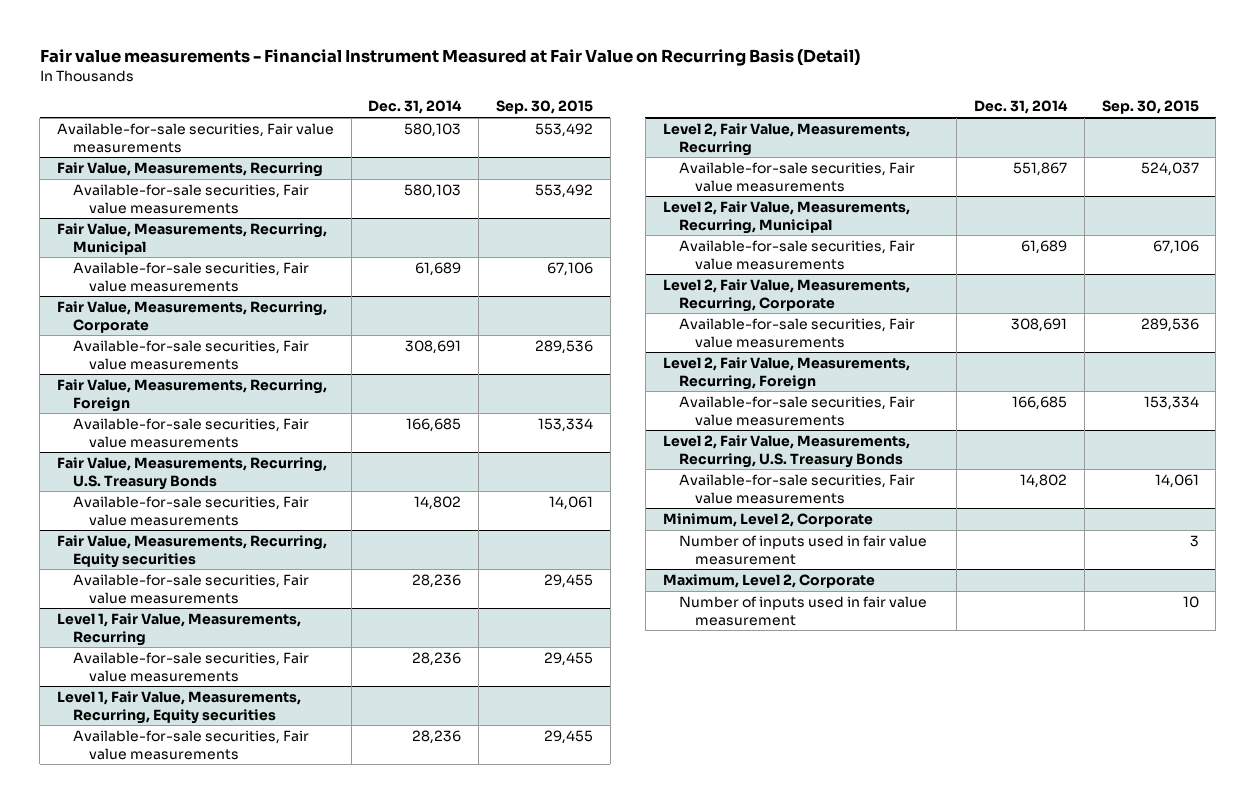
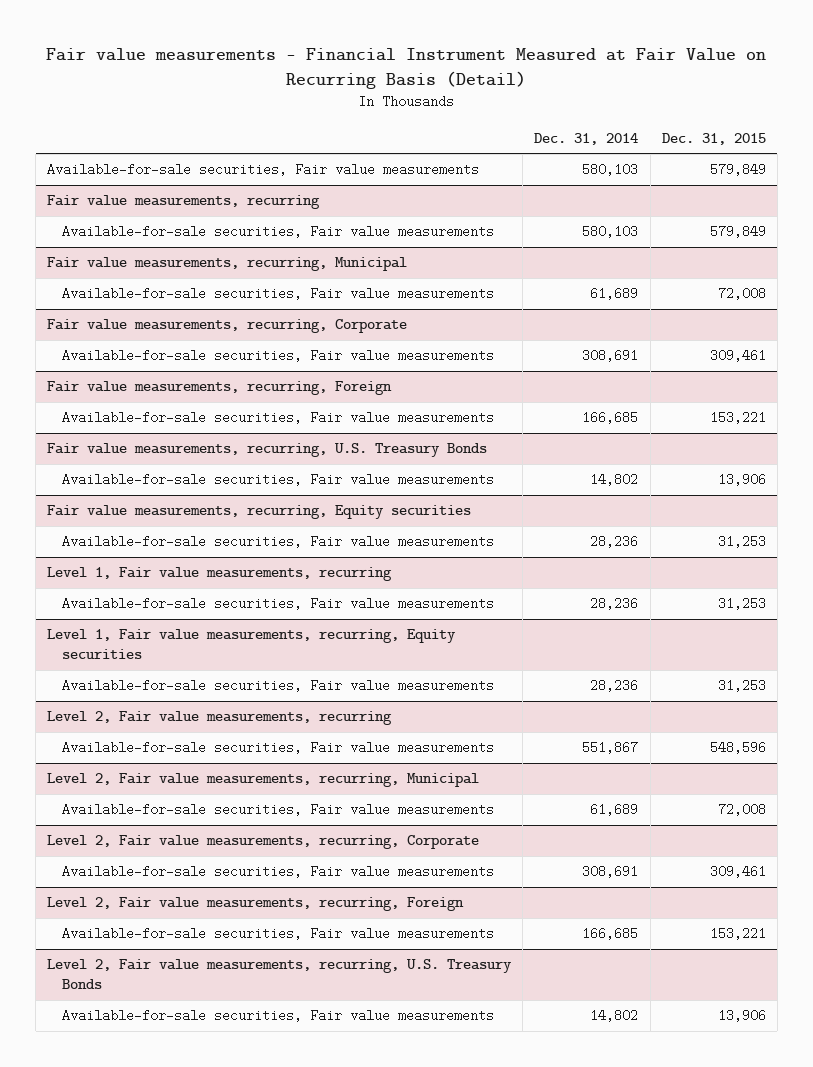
[495,100,593,115] Sep. 30, 2015 -> none
none -> [661,132,766,145] Dec. 31, 2015
[56,162,323,178] Fair Value, Measurements, Recurring -> [47,195,321,210] Fair value measurements, recurring
[56,223,327,255] Fair Value, Measurements, Recurring, Municipal -> [47,257,408,272] Fair value measurements, recurring, Municipal
[56,301,327,333] Fair Value, Measurements, Recurring, Corporate -> [47,319,408,334] Fair value measurements, recurring, Corporate
[56,379,327,412] Fair Value, Measurements, Recurring, Foreign -> [47,381,393,396] Fair value measurements, recurring, Foreign
[56,457,327,490] Fair Value, Measurements, Recurring, U.S. Treasury Bonds -> [47,443,488,458] Fair value measurements, recurring, U.S. Treasury Bonds
[56,535,327,568] Fair Value, Measurements, Recurring, Equity securities -> [47,505,472,520] Fair value measurements, recurring, Equity securities
[56,613,301,646] Level 1, Fair Value, Measurements, Recurring -> [47,567,393,582] Level 1, Fair value measurements, recurring
[56,691,301,724] Level 1, Fair Value, Measurements, Recurring, Equity securities -> [47,629,457,660] Level 1, Fair value measurements, recurring, Equity securities
[662,123,910,156] Level 2, Fair Value, Measurements, Recurring -> [47,711,393,726] Level 2, Fair value measurements, recurring
[662,201,910,234] Level 2, Fair Value, Measurements, Recurring, Municipal -> [47,773,480,788] Level 2, Fair value measurements, recurring, Municipal
[662,279,910,312] Level 2, Fair Value, Measurements, Recurring, Corporate -> [47,835,480,850] Level 2, Fair value measurements, recurring, Corporate
[662,357,910,390] Level 2, Fair Value, Measurements, Recurring, Foreign -> [47,897,465,912] Level 2, Fair value measurements, recurring, Foreign
[662,435,910,468] Level 2, Fair Value, Measurements, Recurring, U.S. Treasury Bonds -> [47,959,513,990] Level 2, Fair value measurements, recurring, U.S. Treasury Bonds
[662,513,873,528] Minimum, Level 2, Corporate -> none
[678,535,927,565] Number of inputs used in fair value measurement -> none
[662,574,875,589] Maximum, Level 2, Corporate -> none
[678,596,927,626] Number of inputs used in fair value measurement -> none

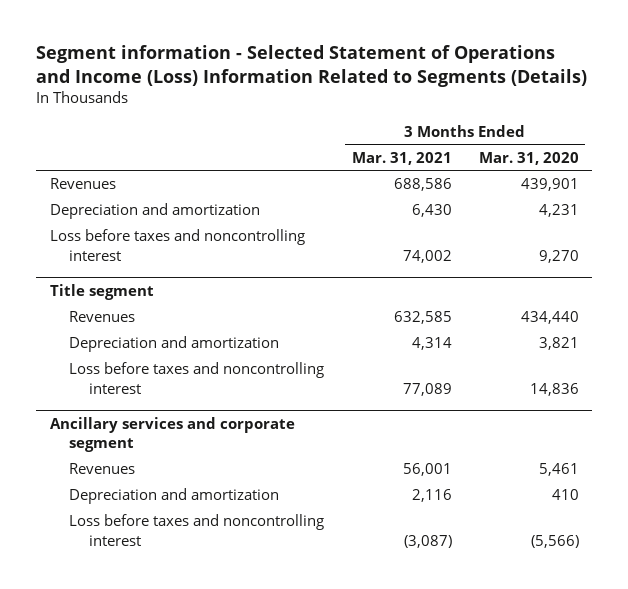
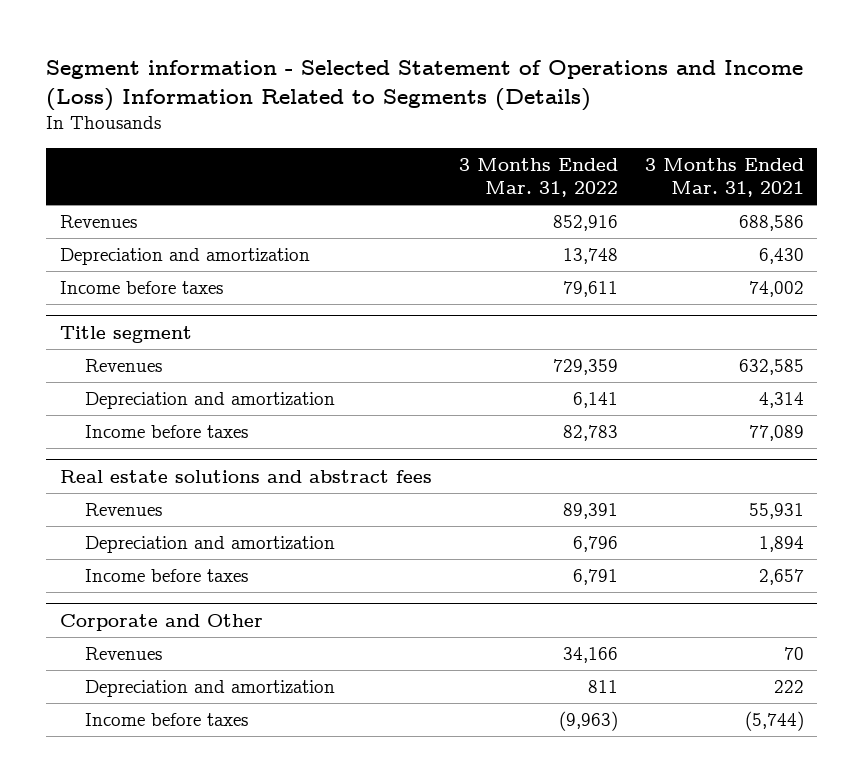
[478,151,579,165] Mar. 31, 2020 -> none
none -> [458,157,618,197] 3 Months Ended Mar. 31, 2022
[49,229,305,261] Loss before taxes and noncontrolling interest -> [59,280,223,294] Income before taxes
[49,416,295,453] Ancillary services and corporate segment -> none
[69,362,325,394] Loss before taxes and noncontrolling interest -> [84,424,248,438] Income before taxes
none -> [59,469,432,483] Real estate solutions and abstract fees
[402,463,452,477] 56,001 -> [748,502,804,519] 55,931
[411,489,452,503] 2,116 -> [758,535,804,552] 1,894
[69,514,325,546] Loss before taxes and noncontrolling interest -> [84,568,248,582] Income before taxes
[403,534,452,548] (3,087) -> [758,568,804,585] 2,657
none -> [59,613,263,631] Corporate and Other
none -> [84,646,162,660] Revenues
none -> [84,679,335,697] Depreciation and amortization
none -> [84,712,248,726] Income before taxes

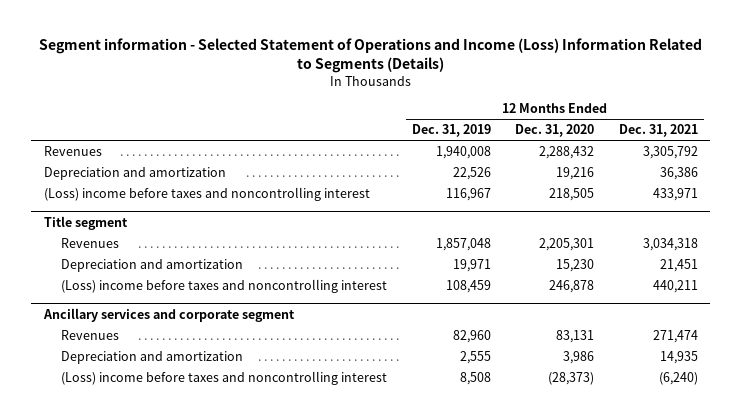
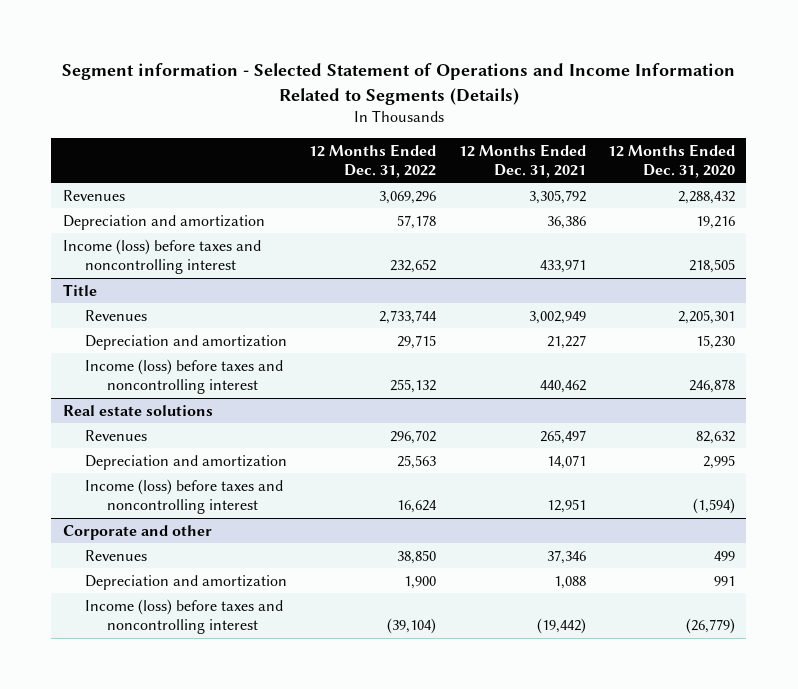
[38,38,702,74] Segment information - Selected Statement of Operations and Income (Loss) Information Related to Segments (Details) -> [61,62,735,105] Segment information - Selected Statement of Operations and Income Information Related to Segments (Details)
[411,124,491,138] Dec. 31, 2019 -> none
none -> [309,143,437,179] 12 Months Ended Dec. 31, 2022
[42,307,295,322] Ancillary services and corporate segment -> none
[43,186,370,201] (Loss) income before taxes and noncontrolling interest -> [62,238,261,275] Income (loss) before taxes and noncontrolling interest
[43,215,128,230] Title segment -> [62,283,97,296] Title
[643,237,699,251] 3,034,318 -> [528,310,586,324] 3,002,949
[660,258,699,272] 21,451 -> [546,334,586,349] 21,227
[61,278,388,293] (Loss) income before taxes and noncontrolling interest -> [84,358,283,395] Income (loss) before taxes and noncontrolling interest
[653,279,699,293] 440,211 -> [539,380,586,394] 440,462
none -> [62,404,213,416] Real estate solutions
[556,329,595,343] 83,131 -> [696,430,736,444] 82,632
[653,329,699,343] 271,474 -> [539,429,586,444] 265,497
[563,350,595,364] 3,986 -> [703,454,736,469] 2,995
[660,350,699,364] 14,935 -> [546,454,586,469] 14,071
[61,370,388,385] (Loss) income before taxes and noncontrolling interest -> [84,478,283,515] Income (loss) before taxes and noncontrolling interest
[548,371,595,385] (28,373) -> [693,498,736,515] (1,594)
[659,371,699,385] (6,240) -> [546,499,586,514] 12,951
none -> [62,524,212,540] Corporate and other
none -> [84,549,147,561] Revenues
none -> [84,574,287,590] Depreciation and amortization
none -> [84,598,283,635] Income (loss) before taxes and noncontrolling interest

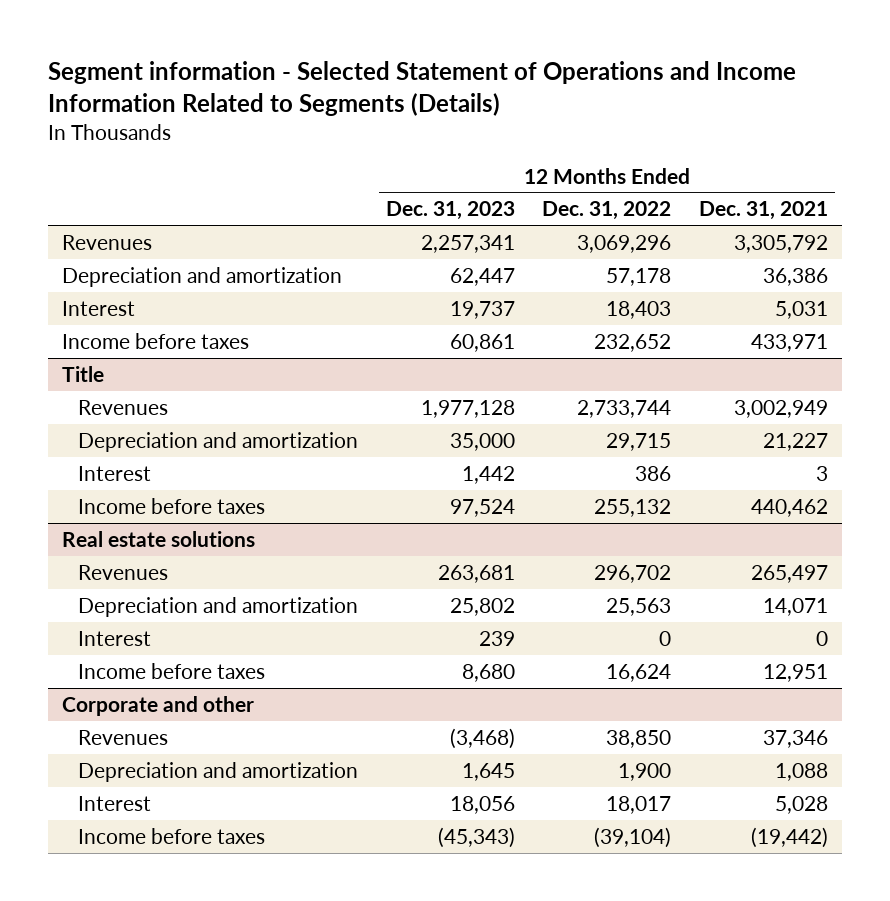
[608,143,736,179] 12 Months Ended Dec. 31, 2020 -> none
none -> [385,201,515,221] Dec. 31, 2023
none -> [61,300,135,316] Interest
[62,238,261,275] Income (loss) before taxes and noncontrolling interest -> [61,332,249,349] Income before taxes
none -> [77,465,151,481] Interest
[84,358,283,395] Income (loss) before taxes and noncontrolling interest -> [77,497,265,514] Income before taxes
none -> [77,630,151,646] Interest
[84,478,283,515] Income (loss) before taxes and noncontrolling interest -> [77,662,265,679] Income before taxes
none -> [77,795,151,811] Interest
[84,598,283,635] Income (loss) before taxes and noncontrolling interest -> [77,827,265,844] Income before taxes

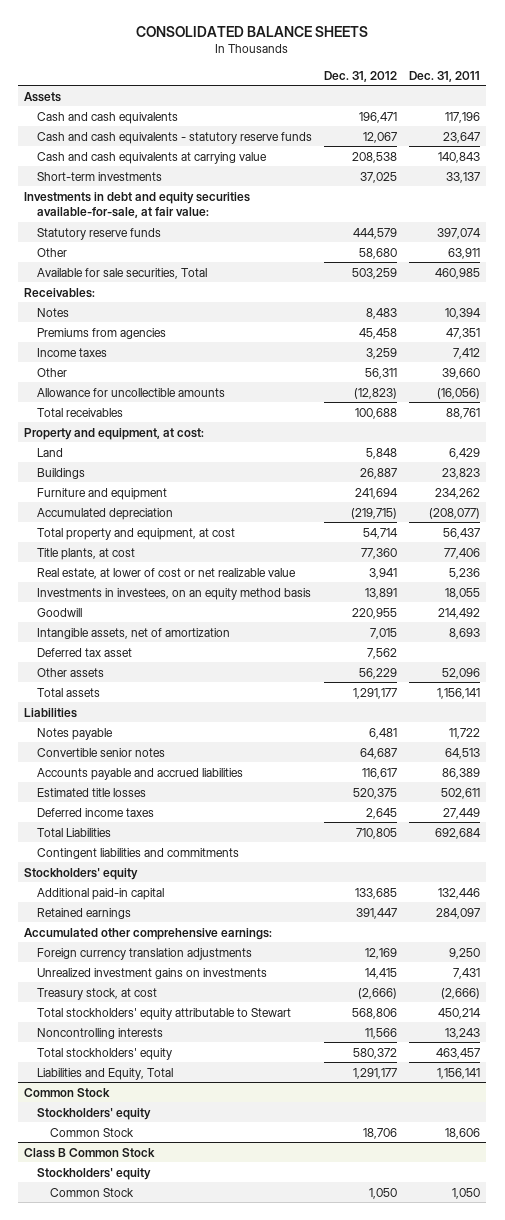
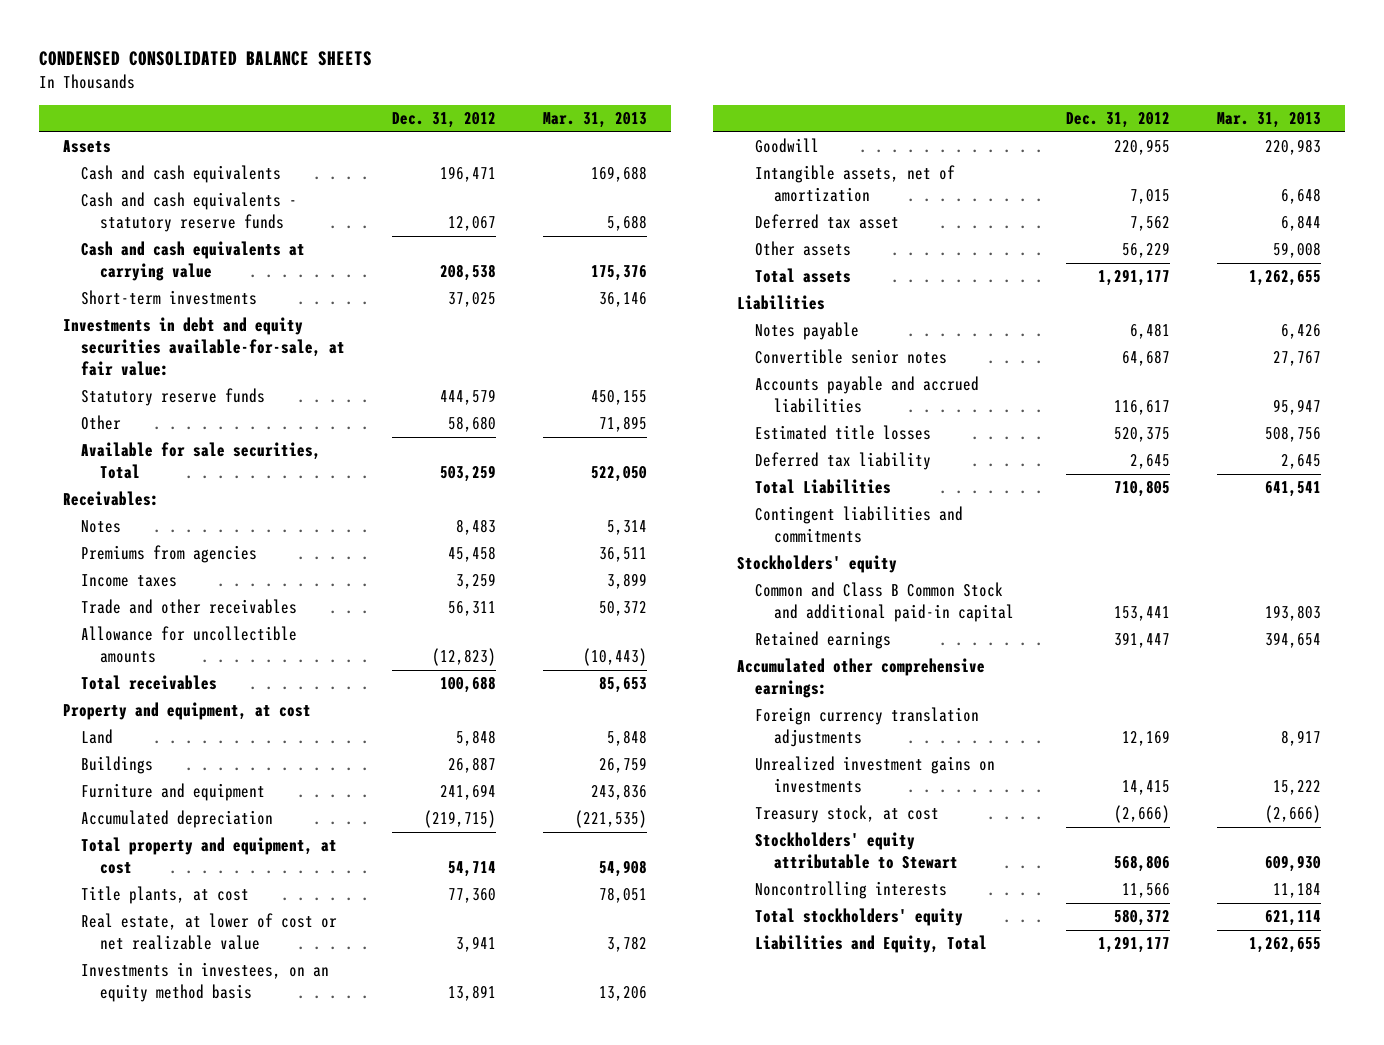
[136,25,369,37] CONSOLIDATED BALANCE SHEETS -> [39,51,373,67] CONDENSED CONSOLIDATED BALANCE SHEETS
[409,70,481,82] Dec. 31, 2011 -> none
none -> [543,112,648,129] Mar. 31, 2013
[37,367,68,377] Other -> [81,599,298,615] Trade and other receivables
[24,427,205,440] Property and equipment, at cost: -> [62,702,311,721] Property and equipment, at cost
[37,807,155,817] Deferred income taxes -> [755,452,932,471] Deferred tax liability
[37,887,165,900] Additional paid-in capital -> [755,582,1015,623] Common and Class B Common Stock and additional paid-in capital
[355,887,398,899] 133,685 -> [1114,606,1171,622] 153,441
[37,1007,292,1020] Total stockholders' equity attributable to Stewart -> [755,832,959,870] Stockholders' equity attributable to Stewart
[24,1087,111,1097] Common Stock -> none
[37,1107,152,1120] Stockholders' equity -> none
[50,1127,135,1137] Common Stock -> none
[24,1147,156,1158] Class B Common Stock -> none
[37,1167,152,1180] Stockholders' equity -> none
[50,1187,135,1197] Common Stock -> none

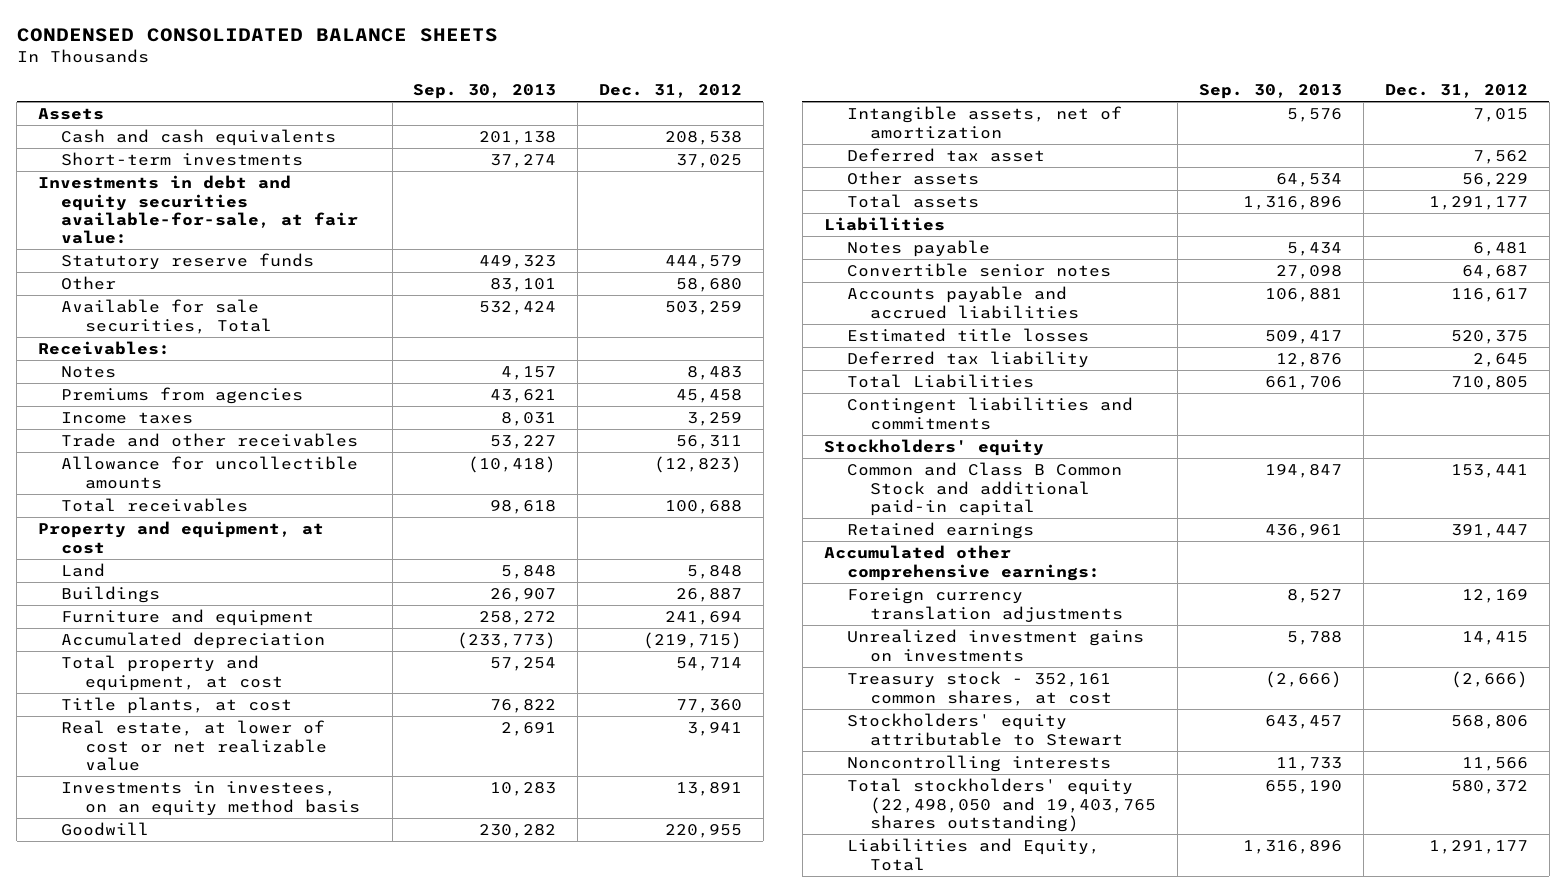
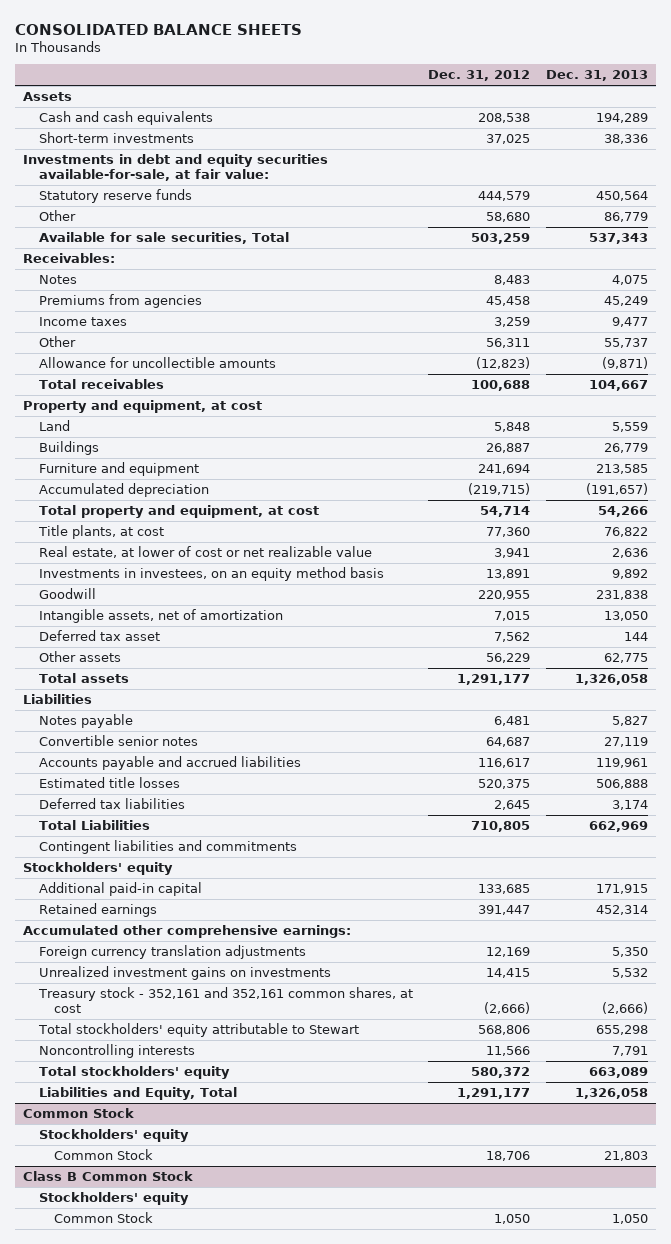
[16,27,498,42] CONDENSED CONSOLIDATED BALANCE SHEETS -> [15,23,303,35] CONSOLIDATED BALANCE SHEETS
[413,83,557,99] Sep. 30, 2013 -> none
none -> [546,70,649,82] Dec. 31, 2013
[61,433,359,448] Trade and other receivables -> [38,336,76,348] Other
[847,351,1090,369] Deferred tax liability -> [38,798,185,810] Deferred tax liabilities
[847,462,1123,516] Common and Class B Common Stock and additional paid-in capital -> [38,882,202,897] Additional paid-in capital
[1450,464,1528,479] 153,441 -> [478,884,531,895] 133,685
[847,671,1113,706] Treasury stock - 352,161 common shares, at cost -> [37,987,413,1013] Treasury stock - 352,161 and 352,161 common shares, at cost
[847,713,1124,746] Stockholders' equity attributable to Stewart -> [37,1023,359,1038] Total stockholders' equity attributable to Stewart
[847,778,1157,832] Total stockholders' equity (22,498,050 and 19,403,765 shares outstanding) -> [38,1066,230,1080] Total stockholders' equity
none -> [23,1108,135,1119] Common Stock
none -> [38,1129,189,1143] Stockholders' equity
none -> [54,1149,154,1161] Common Stock
none -> [23,1171,194,1182] Class B Common Stock
none -> [38,1192,189,1206] Stockholders' equity
none -> [54,1212,154,1224] Common Stock

